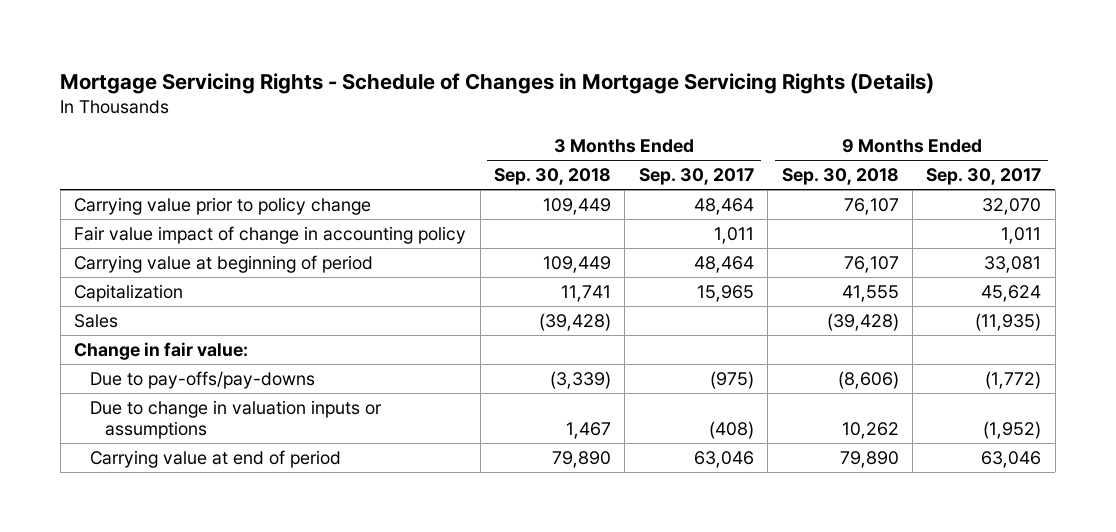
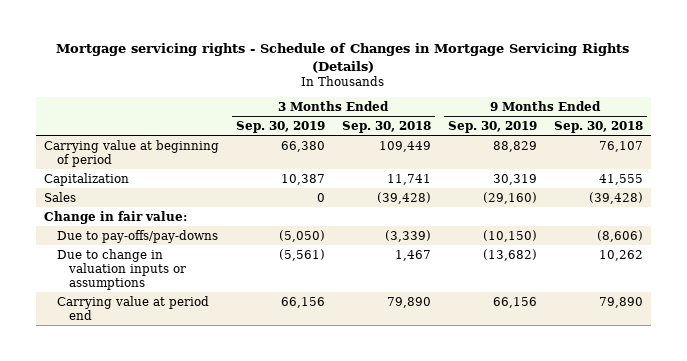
[60,72,935,94] Mortgage Servicing Rights - Schedule of Changes in Mortgage Servicing Rights (Details) -> [56,43,630,73] Mortgage servicing rights - Schedule of Changes in Mortgage Servicing Rights (Details)
[638,168,754,186] Sep. 30, 2017 -> none
[926,168,1042,186] Sep. 30, 2017 -> none
none -> [235,120,325,133] Sep. 30, 2019
none -> [447,120,537,133] Sep. 30, 2019
[74,196,372,215] Carrying value prior to policy change -> none
[74,225,467,244] Fair value impact of change in accounting policy -> none
[89,449,341,468] Carrying value at end of period -> [56,295,209,320] Carrying value at period end

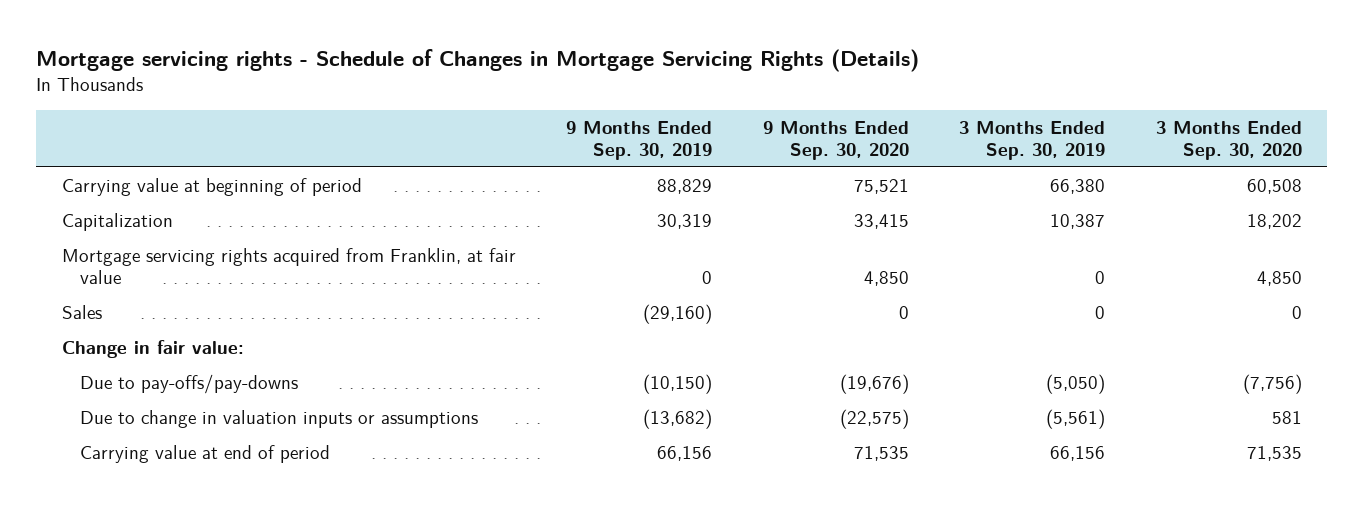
[341,120,431,133] Sep. 30, 2018 -> none
[553,120,643,133] Sep. 30, 2018 -> none
none -> [762,120,909,160] 9 Months Ended Sep. 30, 2020
none -> [1155,120,1302,160] 3 Months Ended Sep. 30, 2020
none -> [61,248,516,285] Mortgage servicing rights acquired from Franklin, at fair value
[56,295,209,320] Carrying value at period end -> [79,445,330,464] Carrying value at end of period

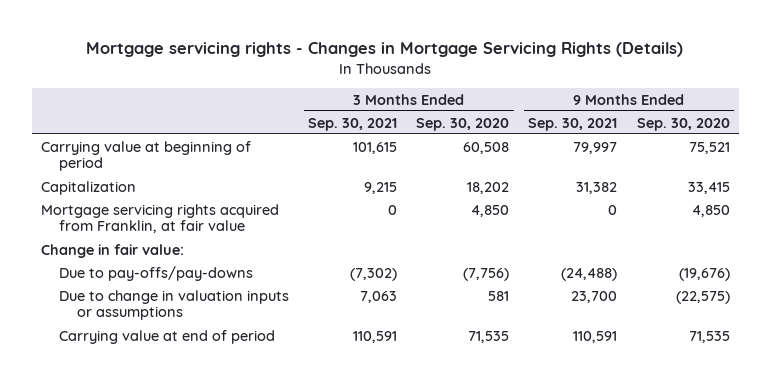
[36,48,920,72] Mortgage servicing rights - Schedule of Changes in Mortgage Servicing Rights (Details) -> [86,42,684,58] Mortgage servicing rights - Changes in Mortgage Servicing Rights (Details)
[566,120,713,160] 9 Months Ended Sep. 30, 2019 -> none
[959,120,1106,160] 3 Months Ended Sep. 30, 2019 -> none
none -> [308,117,398,131] Sep. 30, 2021
none -> [528,117,618,131] Sep. 30, 2021
[61,305,102,320] Sales -> none

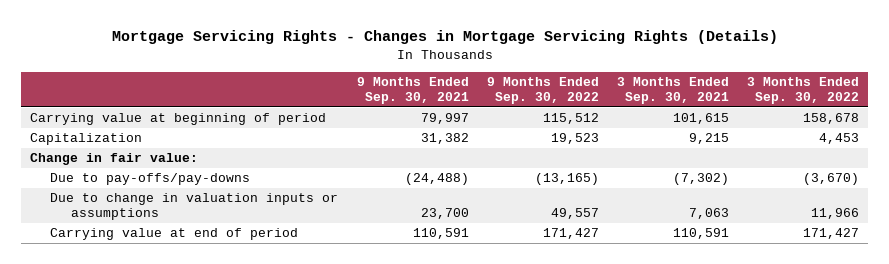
[86,42,684,58] Mortgage servicing rights - Changes in Mortgage Servicing Rights (Details) -> [111,30,778,45] Mortgage Servicing Rights - Changes in Mortgage Servicing Rights (Details)
[416,117,510,131] Sep. 30, 2020 -> none
[636,117,730,131] Sep. 30, 2020 -> none
none -> [486,77,599,105] 9 Months Ended Sep. 30, 2022
none -> [747,77,860,105] 3 Months Ended Sep. 30, 2022
[41,203,280,234] Mortgage servicing rights acquired from Franklin, at fair value -> none

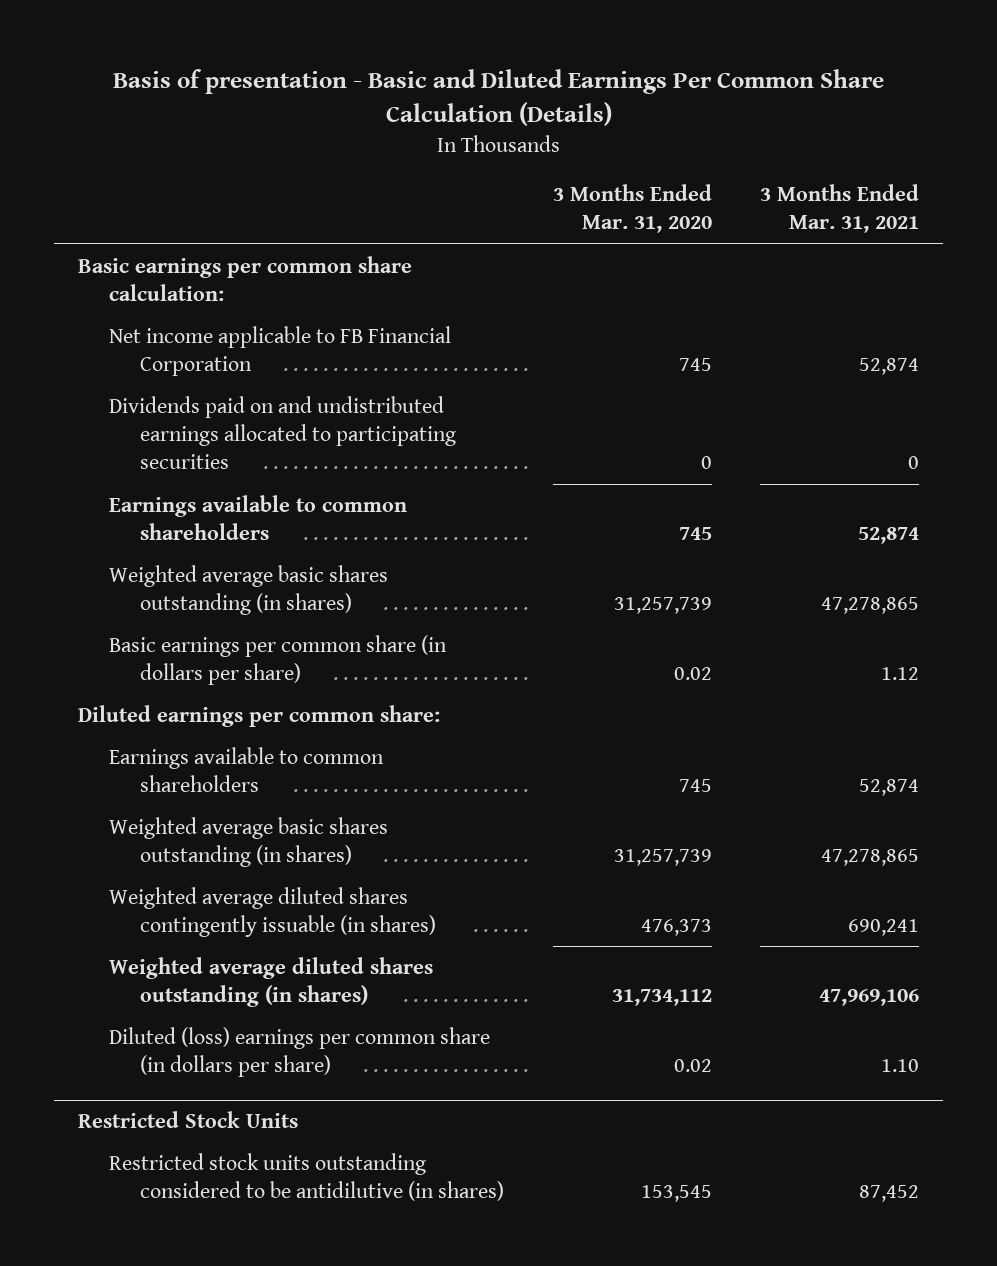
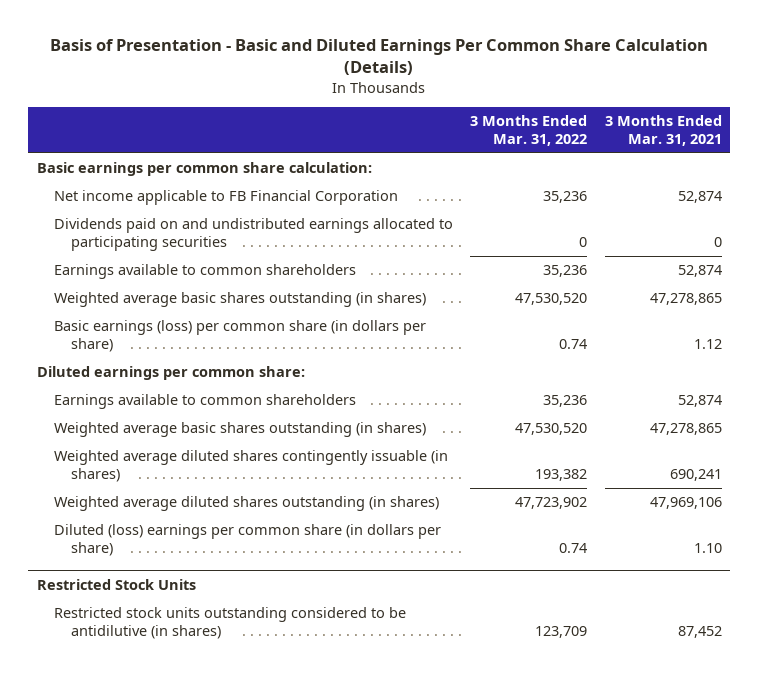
[112,69,884,127] Basis of presentation - Basic and Diluted Earnings Per Common Share Calculation (Details) -> [50,38,709,76] Basis of Presentation - Basic and Diluted Earnings Per Common Share Calculation (Details)
[552,184,712,234] 3 Months Ended Mar. 31, 2020 -> none
none -> [470,115,588,146] 3 Months Ended Mar. 31, 2022
[109,634,448,686] Basic earnings per common share (in dollars per share) -> [54,320,427,352] Basic earnings (loss) per common share (in dollars per share)

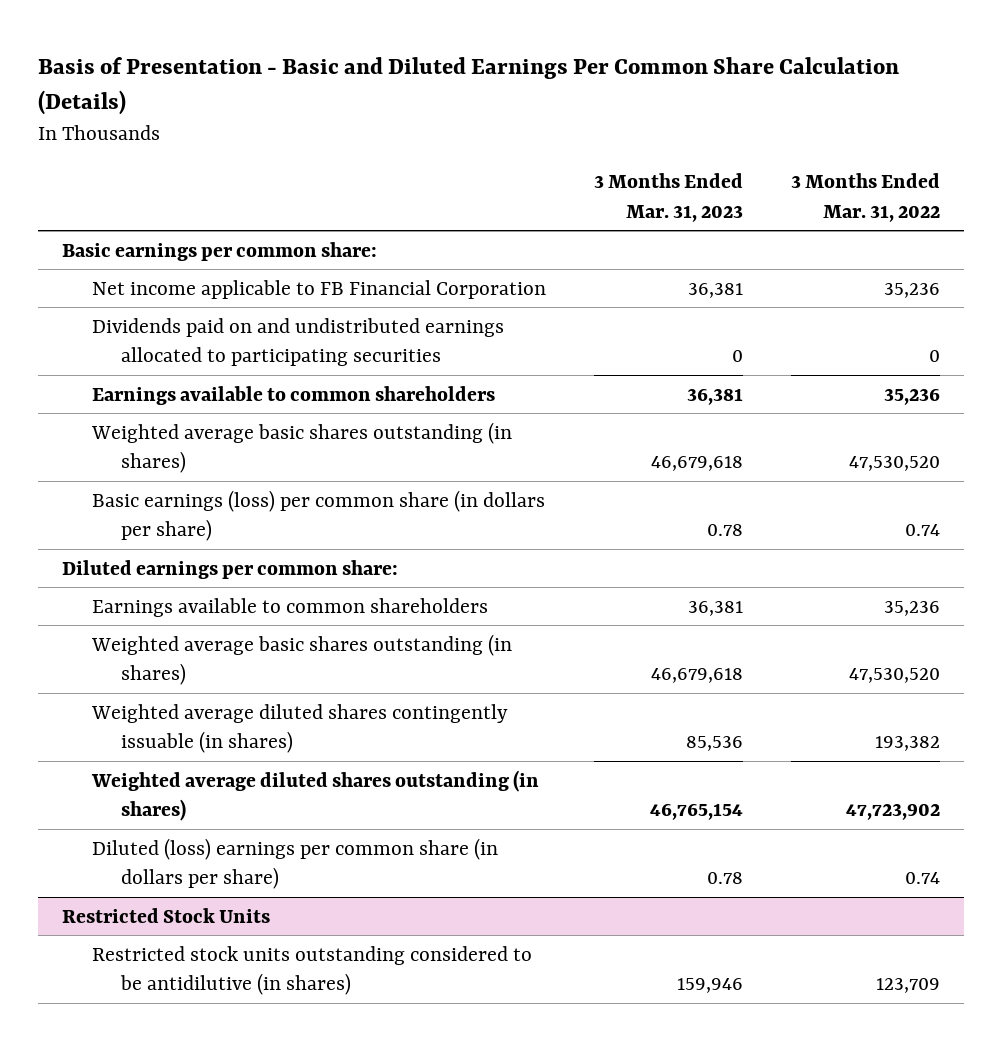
[604,115,722,146] 3 Months Ended Mar. 31, 2021 -> none
none -> [593,173,743,222] 3 Months Ended Mar. 31, 2023
[36,162,372,177] Basic earnings per common share calculation: -> [62,241,378,261] Basic earnings per common share:

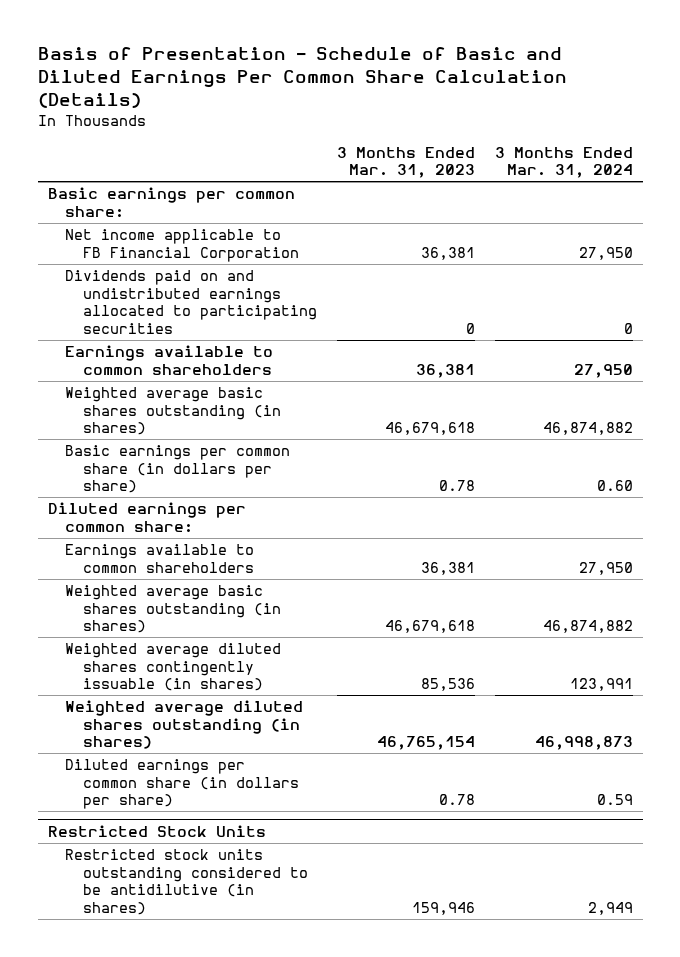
[38,56,900,115] Basis of Presentation - Basic and Diluted Earnings Per Common Share Calculation (Details) -> [37,47,567,108] Basis of Presentation - Schedule of Basic and Diluted Earnings Per Common Share Calculation (Details)
[791,173,941,222] 3 Months Ended Mar. 31, 2022 -> none
none -> [494,146,633,178] 3 Months Ended Mar. 31, 2024
[91,489,545,542] Basic earnings (loss) per common share (in dollars per share) -> [65,445,291,494] Basic earnings per common share (in dollars per share)
[91,837,498,890] Diluted (loss) earnings per common share (in dollars per share) -> [65,759,299,810] Diluted earnings per common share (in dollars per share)

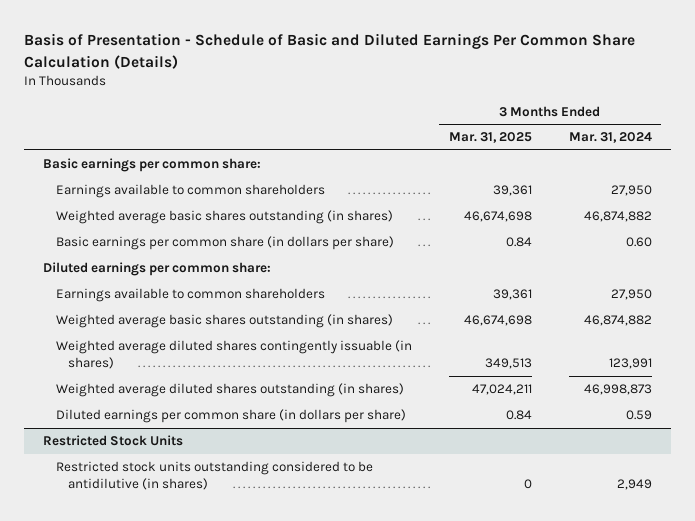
[336,146,475,178] 3 Months Ended Mar. 31, 2023 -> none
none -> [448,132,532,144] Mar. 31, 2025
[65,229,299,262] Net income applicable to FB Financial Corporation -> none
[65,270,317,334] Dividends paid on and undistributed earnings allocated to participating securities -> none

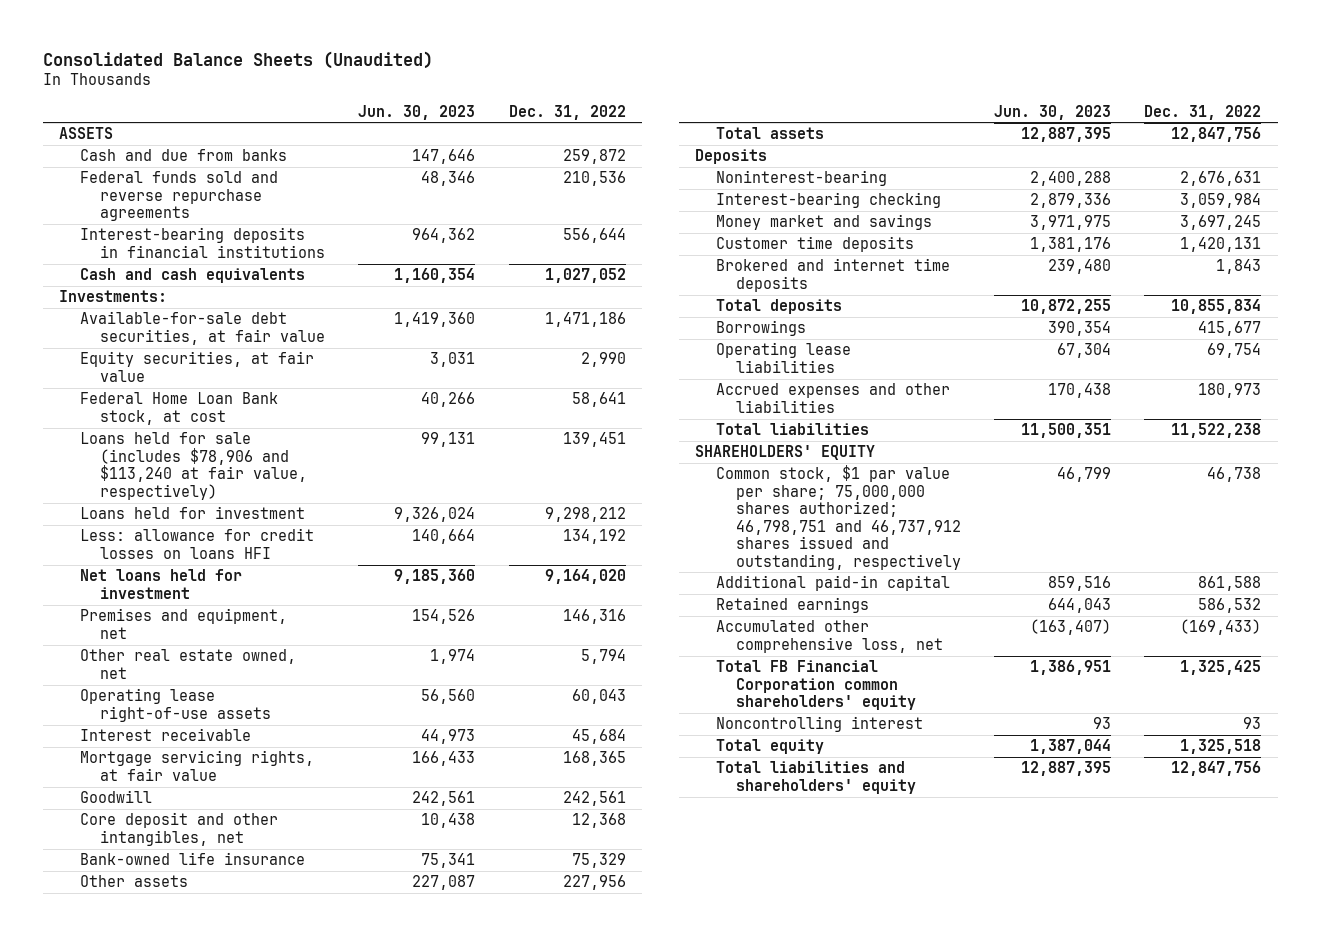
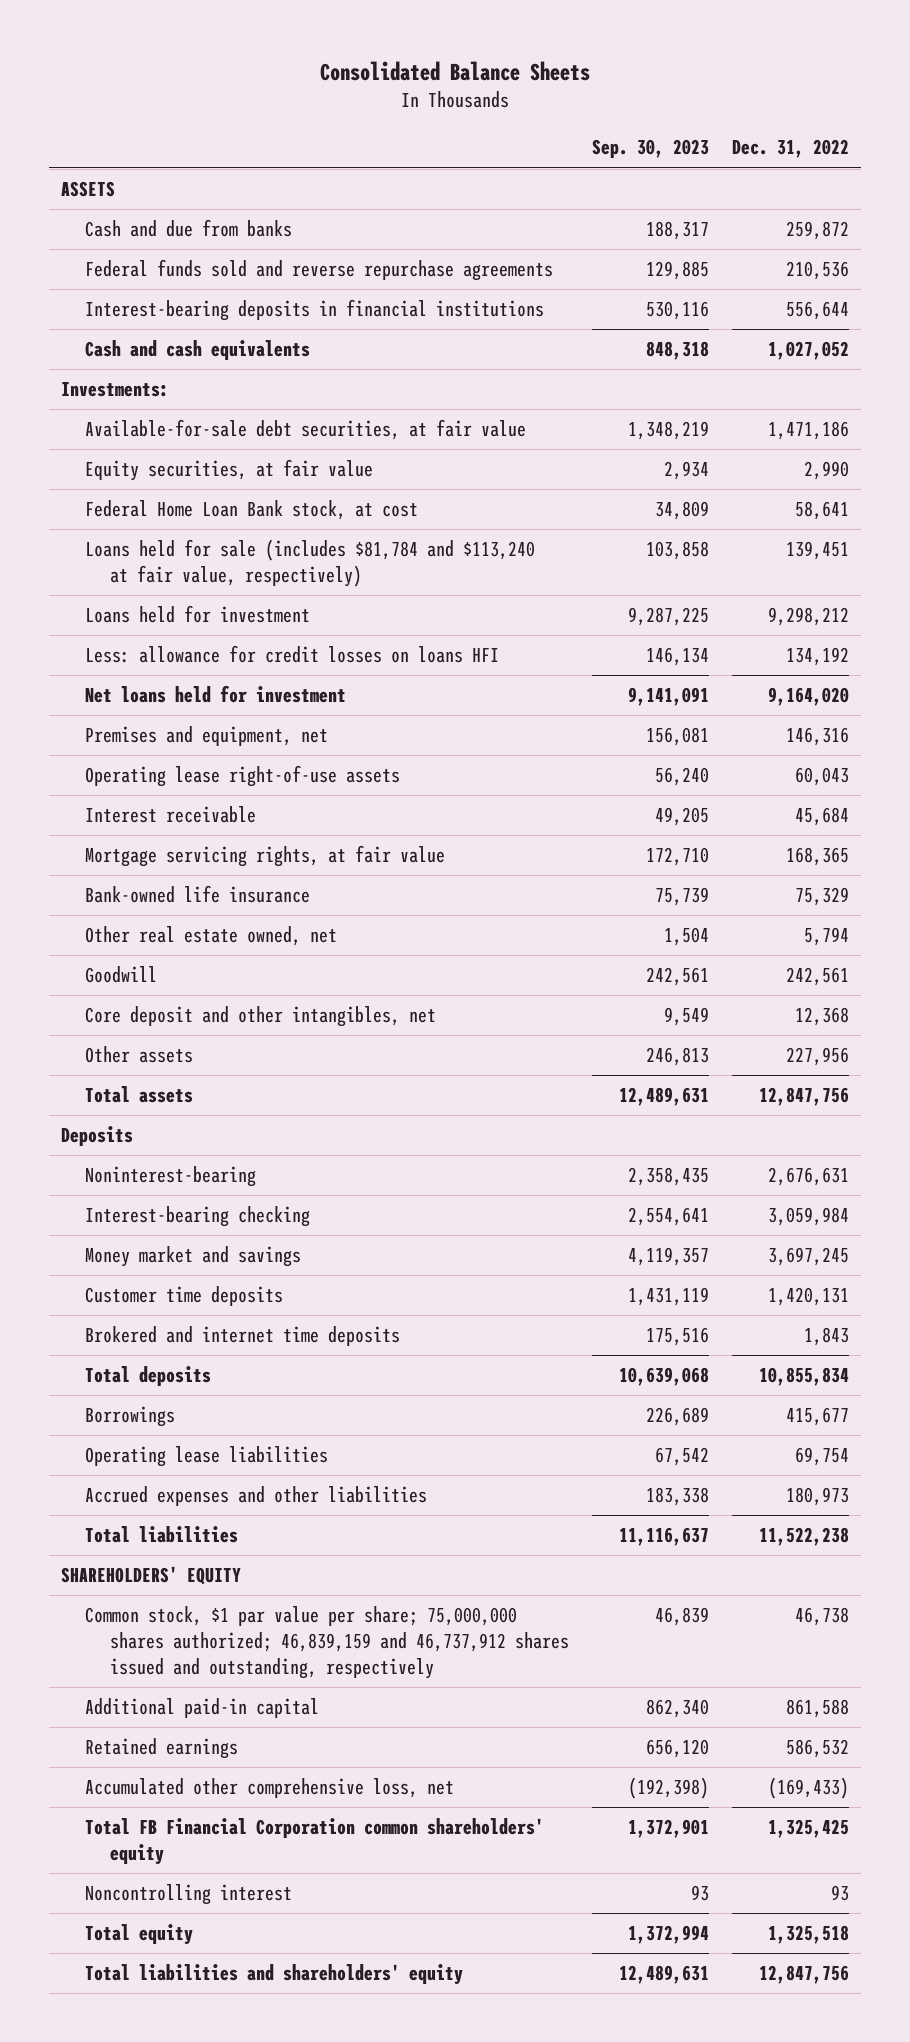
[42,50,433,69] Consolidated Balance Sheets (Unaudited) -> [319,61,590,82] Consolidated Balance Sheets
[358,104,476,120] Jun. 30, 2023 -> none
none -> [592,139,710,159] Sep. 30, 2023
[79,432,308,500] Loans held for sale (includes $78,906 and $113,240 at fair value, respectively) -> [85,539,536,588] Loans held for sale (includes $81,784 and $113,240 at fair value, respectively)
[79,852,305,866] Bank-owned life insurance -> [85,885,311,904] Bank-owned life insurance
[79,649,296,679] Other real estate owned, net -> [85,926,338,947] Other real estate owned, net
[715,465,962,570] Common stock, $1 par value per share; 75,000,000 shares authorized; 46,798,751 and 46,737,912 shares issued and outstanding, respectively -> [85,1606,570,1679] Common stock, $1 par value per share; 75,000,000 shares authorized; 46,839,159 and 46,737,912 shares issued and outstanding, respectively

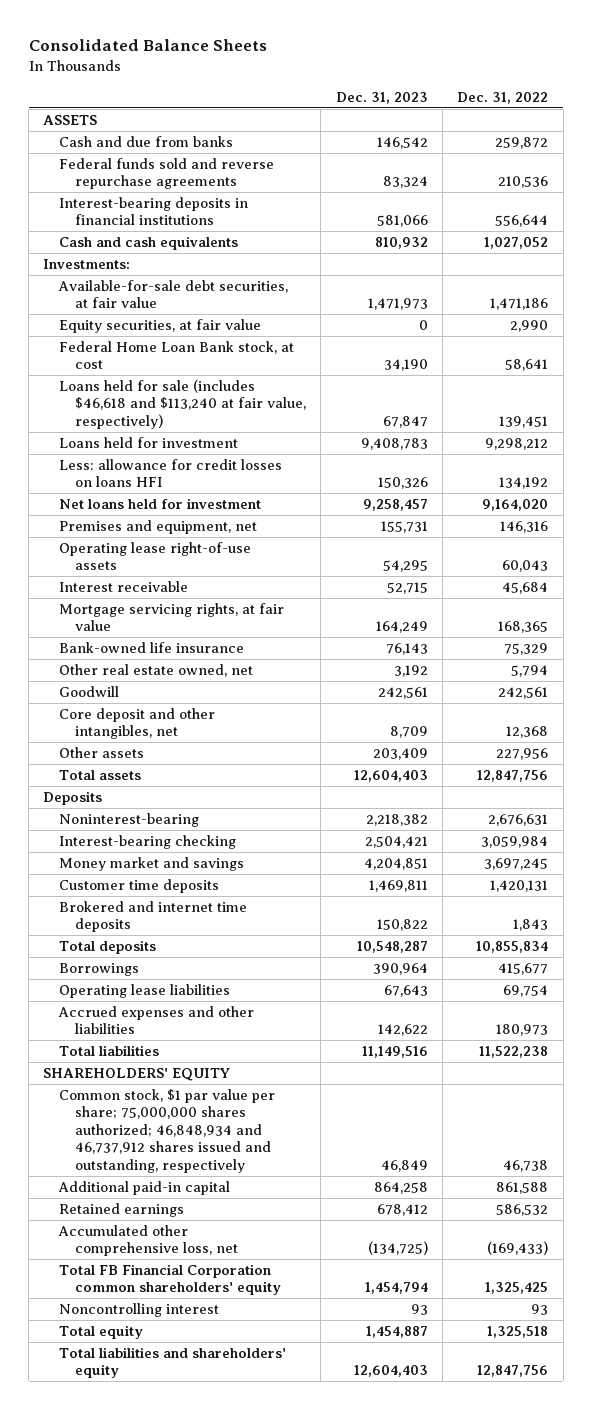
[592,139,710,159] Sep. 30, 2023 -> none
none -> [335,91,428,104] Dec. 31, 2023
[85,539,536,588] Loans held for sale (includes $81,784 and $113,240 at fair value, respectively) -> [59,378,306,429] Loans held for sale (includes $46,618 and $113,240 at fair value, respectively)
[85,1606,570,1679] Common stock, $1 par value per share; 75,000,000 shares authorized; 46,839,159 and 46,737,912 shares issued and outstanding, respectively -> [59,1088,276,1173] Common stock, $1 par value per share; 75,000,000 shares authorized; 46,848,934 and 46,737,912 shares issued and outstanding, respectively

